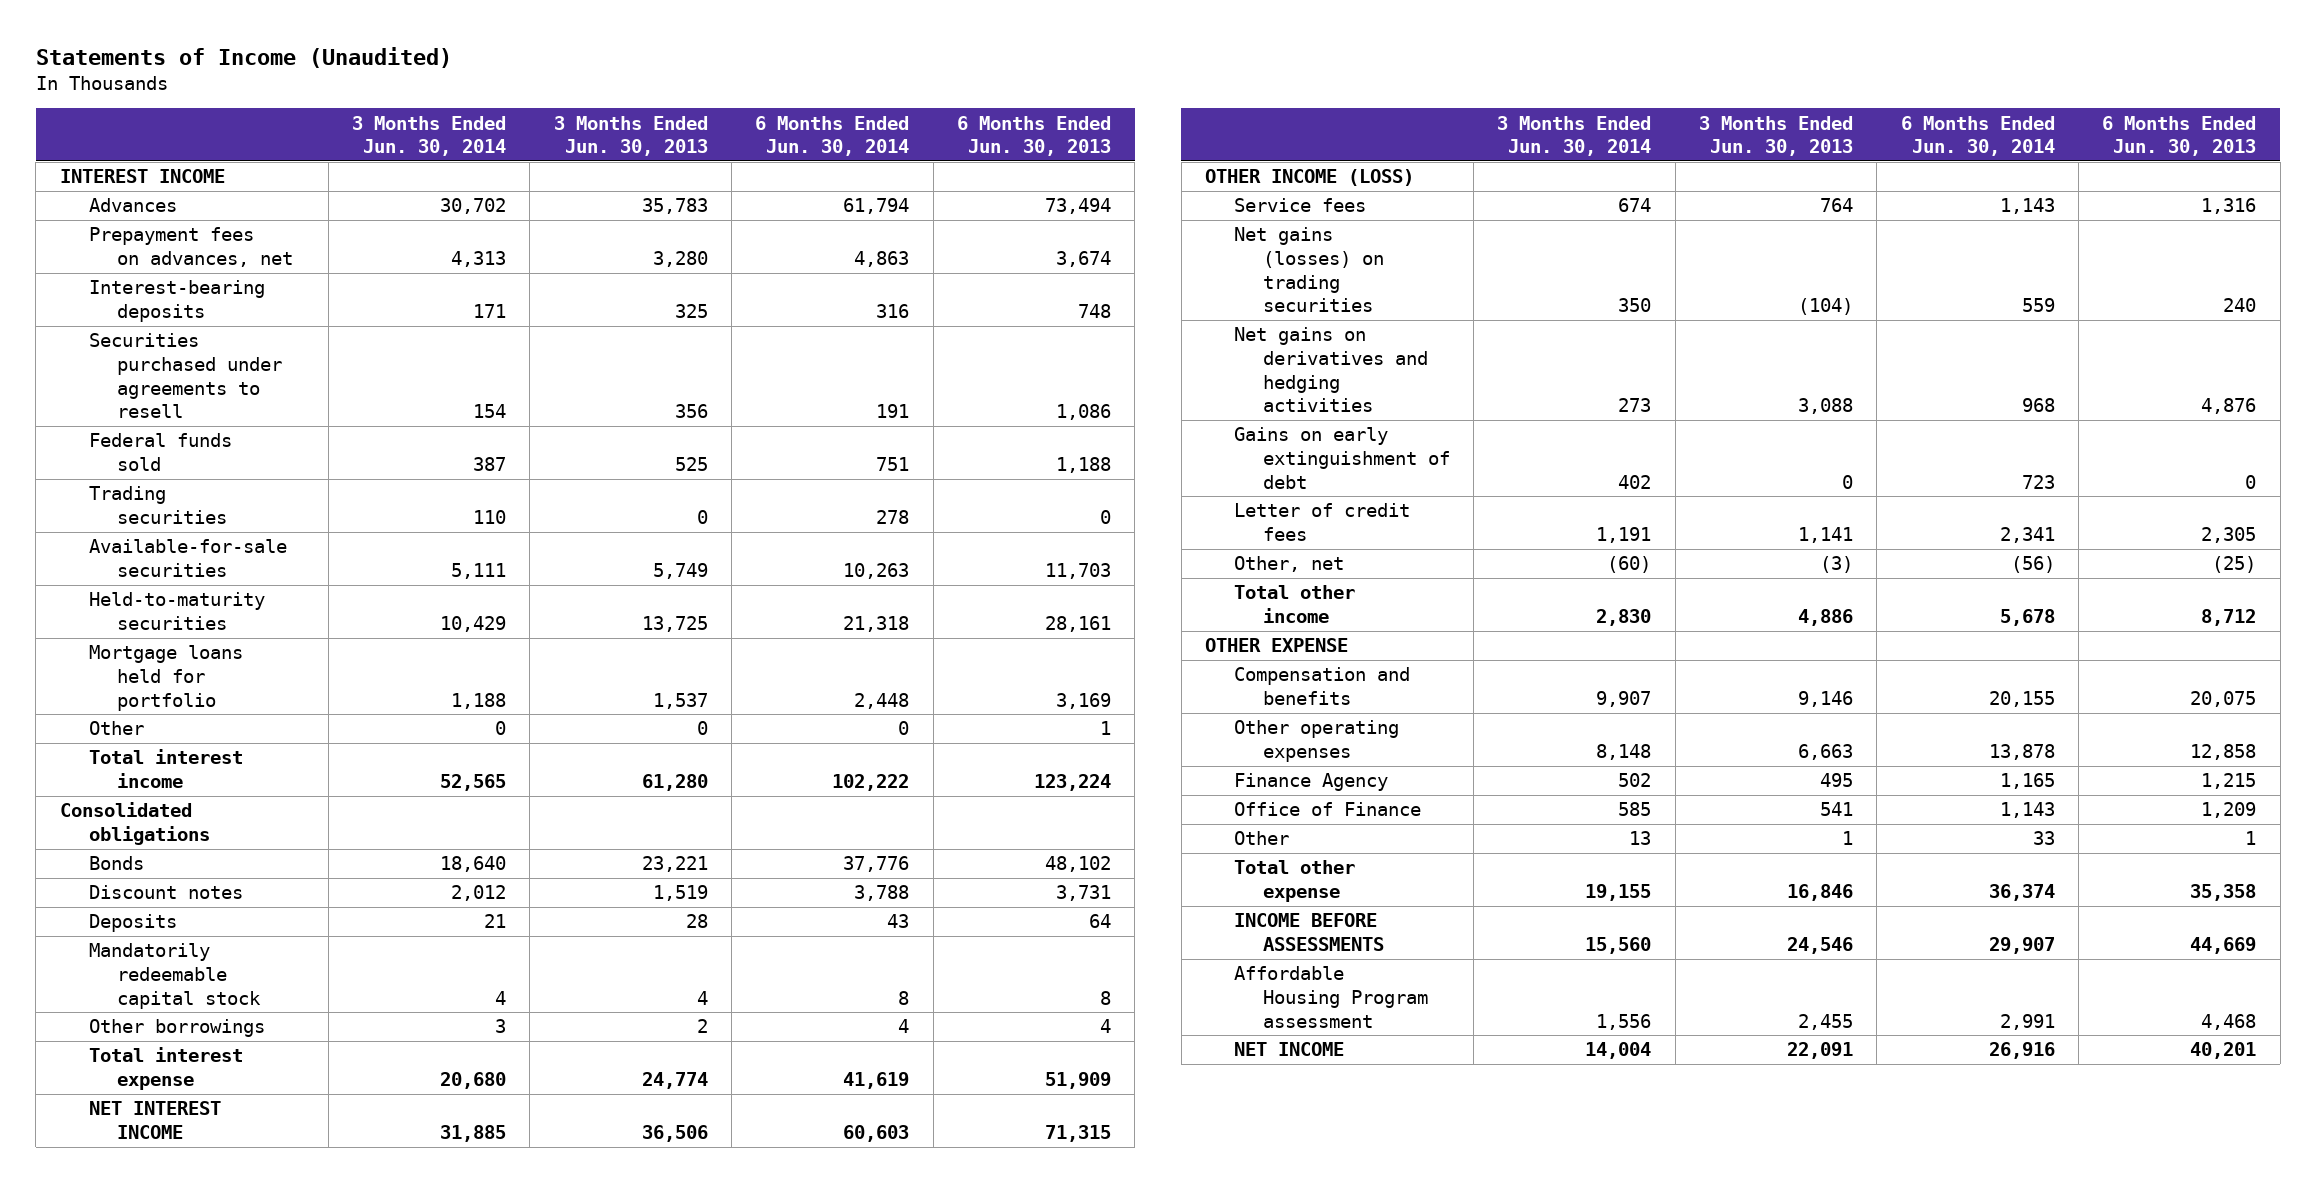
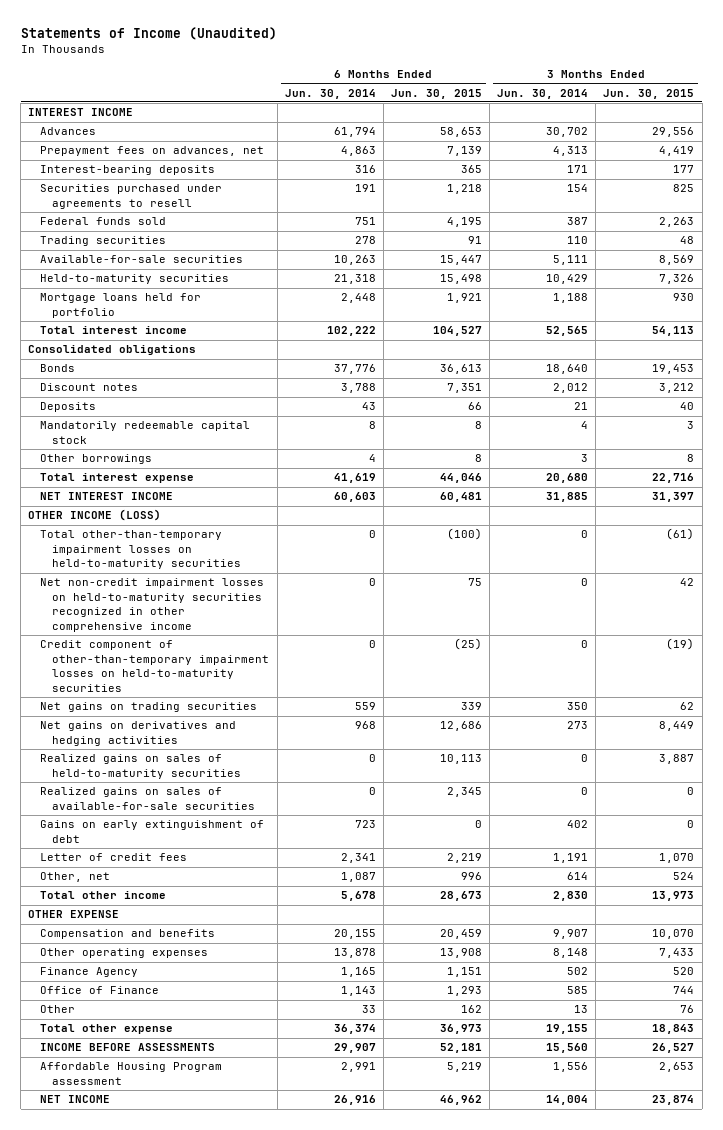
[553,115,708,157] 3 Months Ended Jun. 30, 2013 -> none
[957,115,1112,157] 6 Months Ended Jun. 30, 2013 -> none
none -> [390,88,482,99] Jun. 30, 2015
none -> [603,88,695,99] Jun. 30, 2015
[88,721,144,736] Other -> none
[1233,198,1366,213] Service fees -> none
none -> [40,530,242,570] Total other-than-temporary impairment losses on held-to-maturity securities
none -> [40,578,265,632] Net non-credit impairment losses on held-to-maturity securities recognized in other comprehensive income
none -> [40,640,270,692] Credit component of other-than-temporary impairment losses on held-to-maturity securities
[1233,227,1384,313] Net gains (losses) on trading securities -> [40,702,258,713] Net gains on trading securities
none -> [40,754,242,779] Realized gains on sales of held-to-maturity securities
none -> [40,787,256,810] Realized gains on sales of available-for-sale securities
[1607,556,1652,574] (60) -> [567,872,589,881] 614
[2010,556,2055,574] (56) -> [340,872,376,883] 1,087

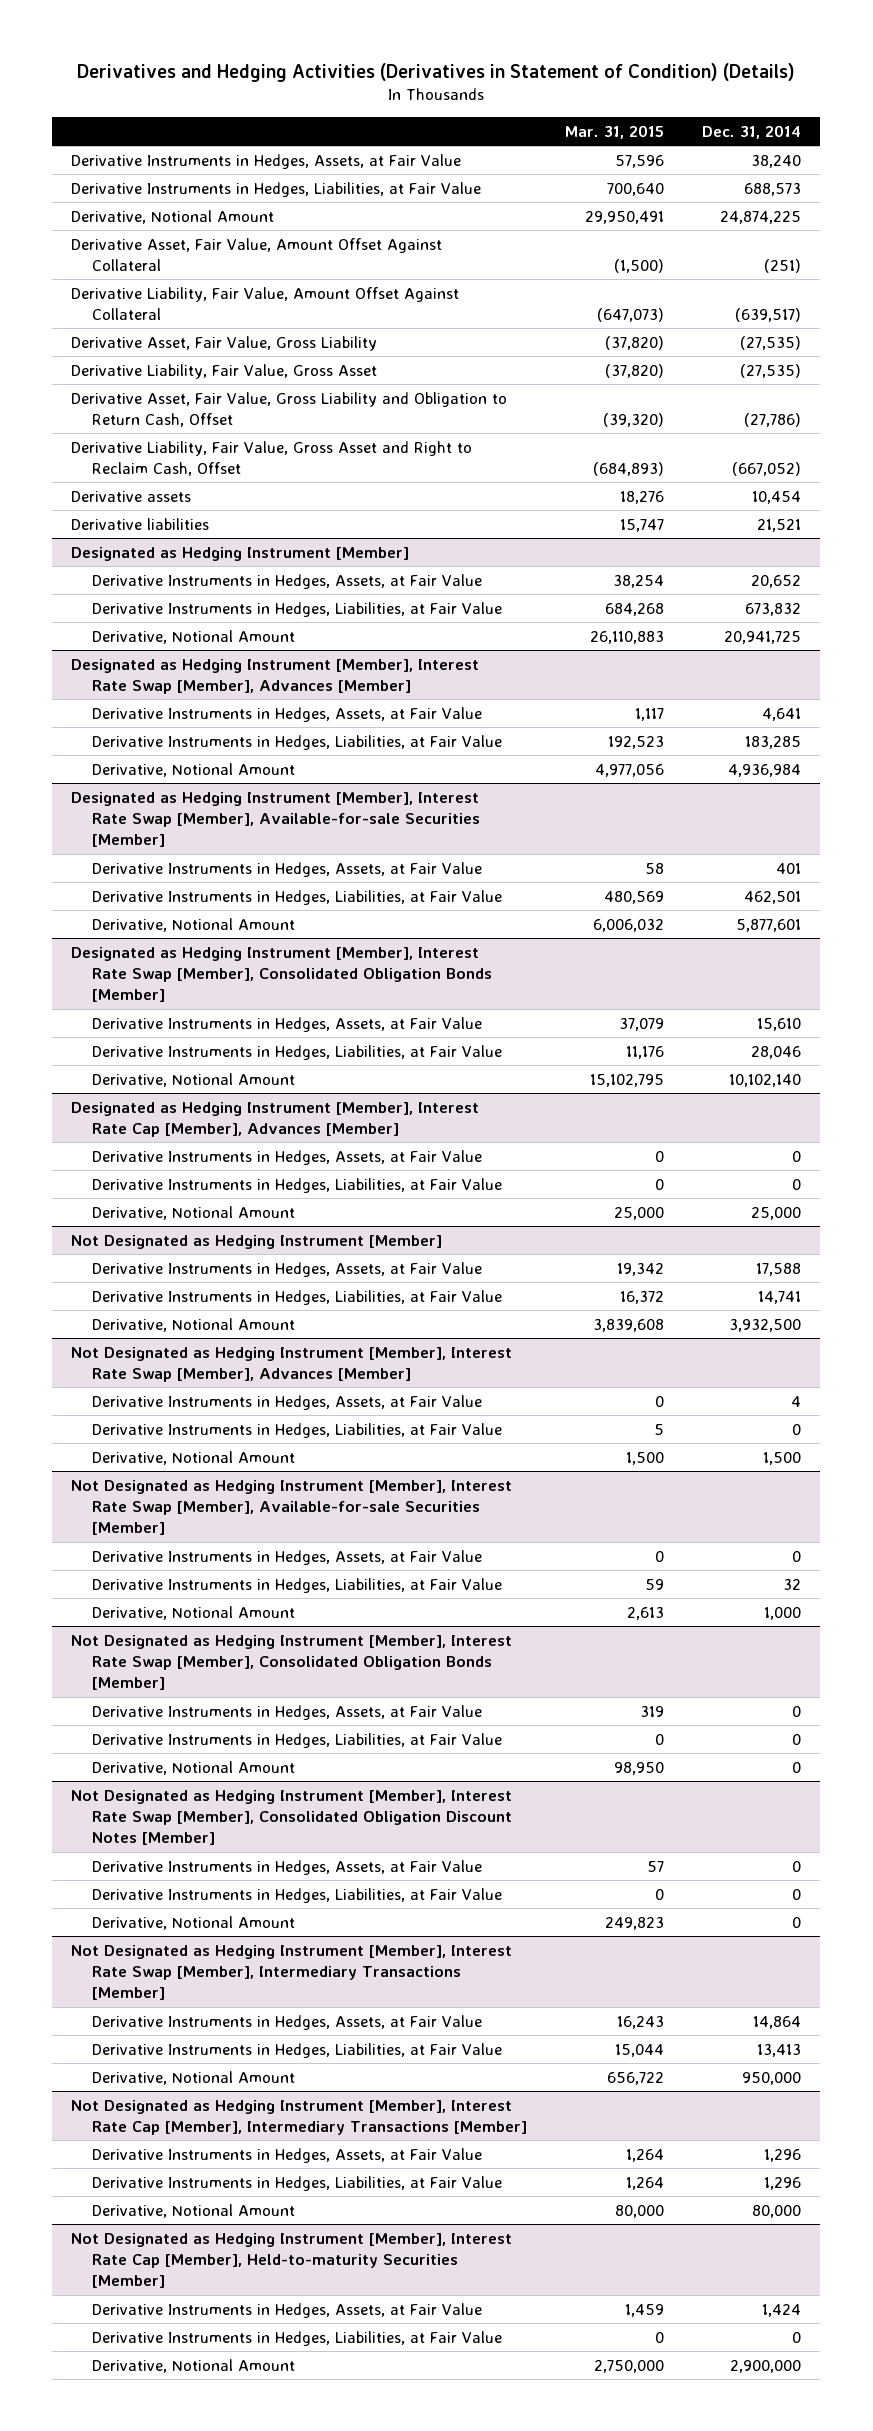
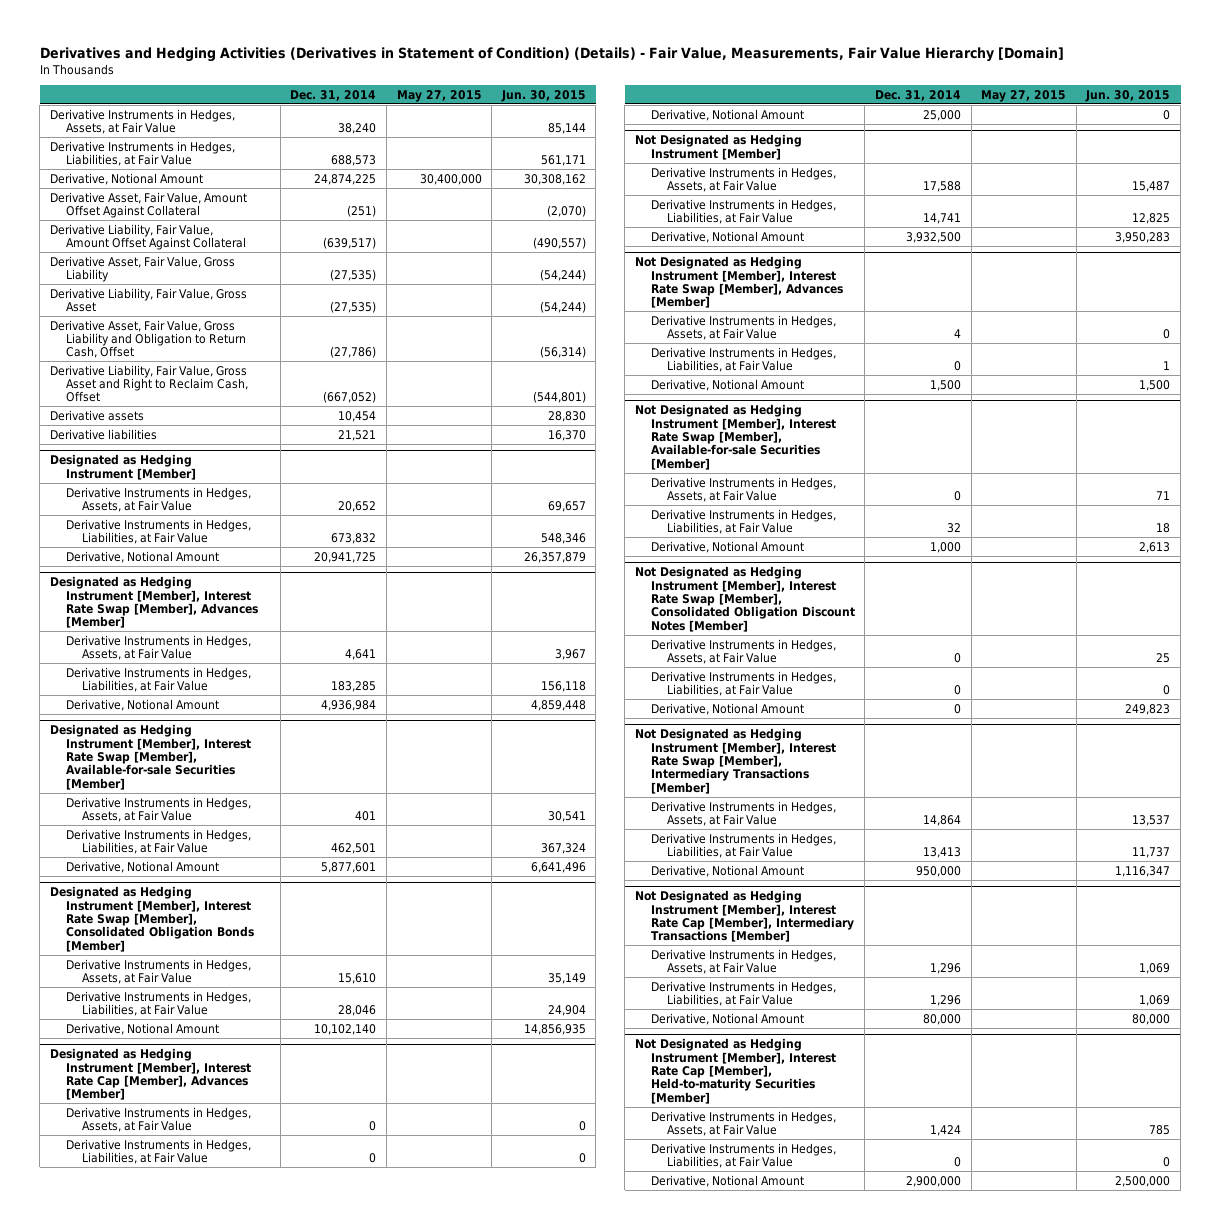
[77,63,796,83] Derivatives and Hedging Activities (Derivatives in Statement of Condition) (Details) -> [39,46,1064,62] Derivatives and Hedging Activities (Derivatives in Statement of Condition) (Details) - Fair Value, Measurements, Fair Value Hierarchy [Domain]
[565,124,665,139] Mar. 31, 2015 -> none
none -> [396,89,482,102] May 27, 2015
none -> [500,89,586,102] Jun. 30, 2015
[71,1634,513,1691] Not Designated as Hedging Instrument [Member], Interest Rate Swap [Member], Consolidated Obligation Bonds [Member] -> none
[92,1704,483,1720] Derivative Instruments in Hedges, Assets, at Fair Value -> none
[92,1732,503,1748] Derivative Instruments in Hedges, Liabilities, at Fair Value -> none
[92,1760,296,1775] Derivative, Notional Amount -> none

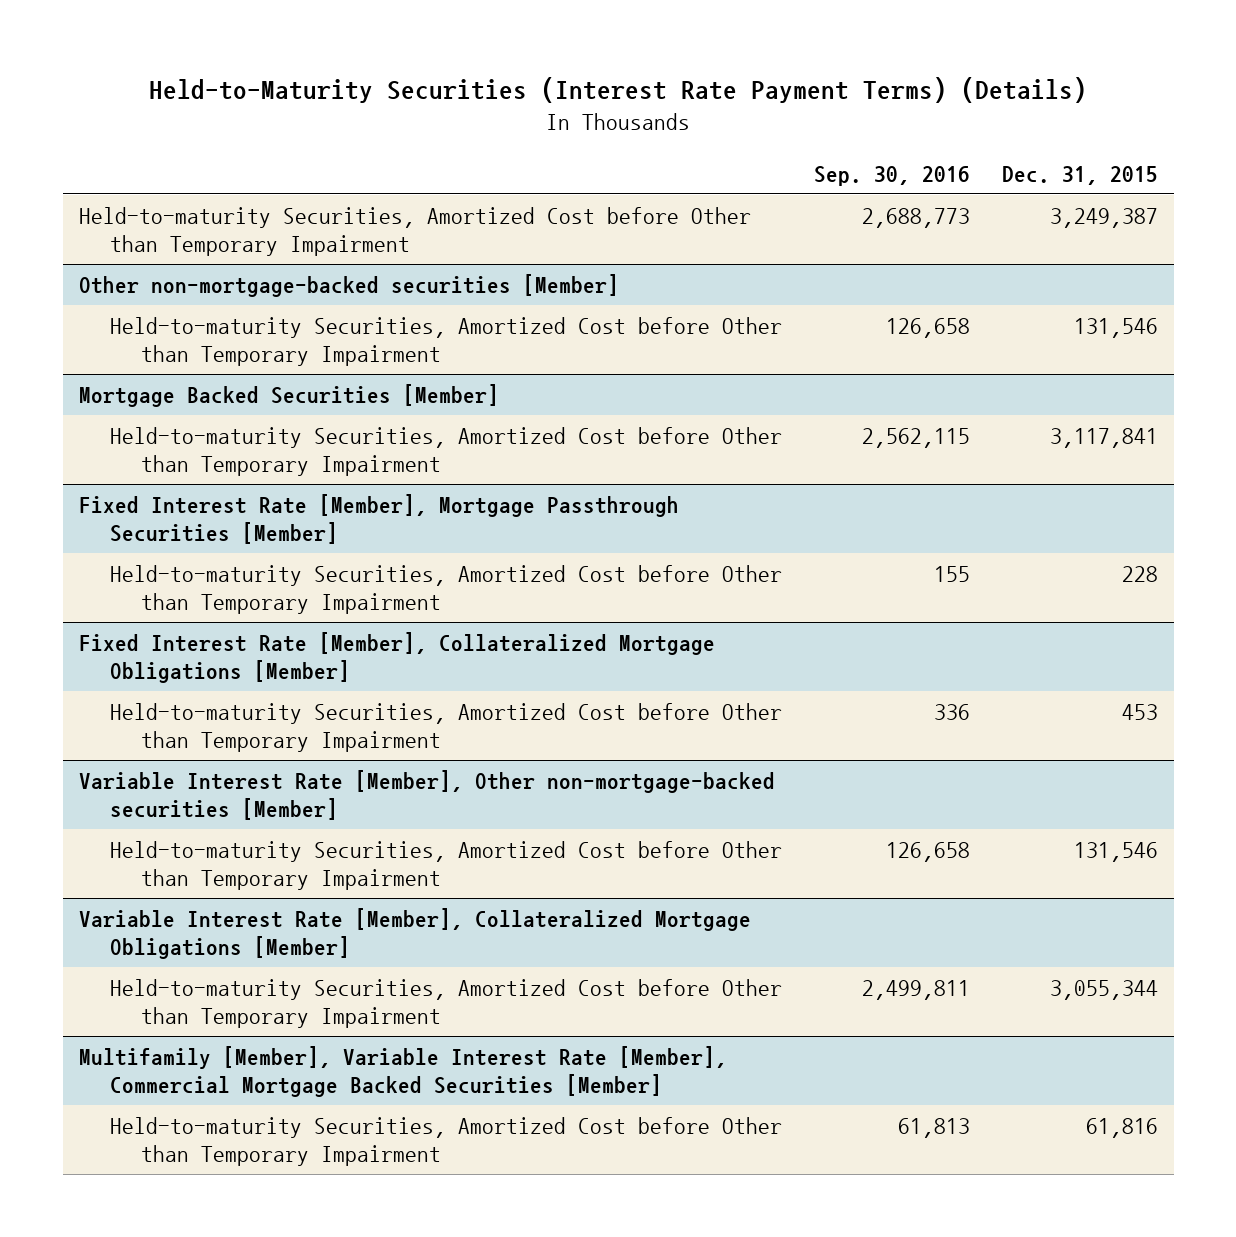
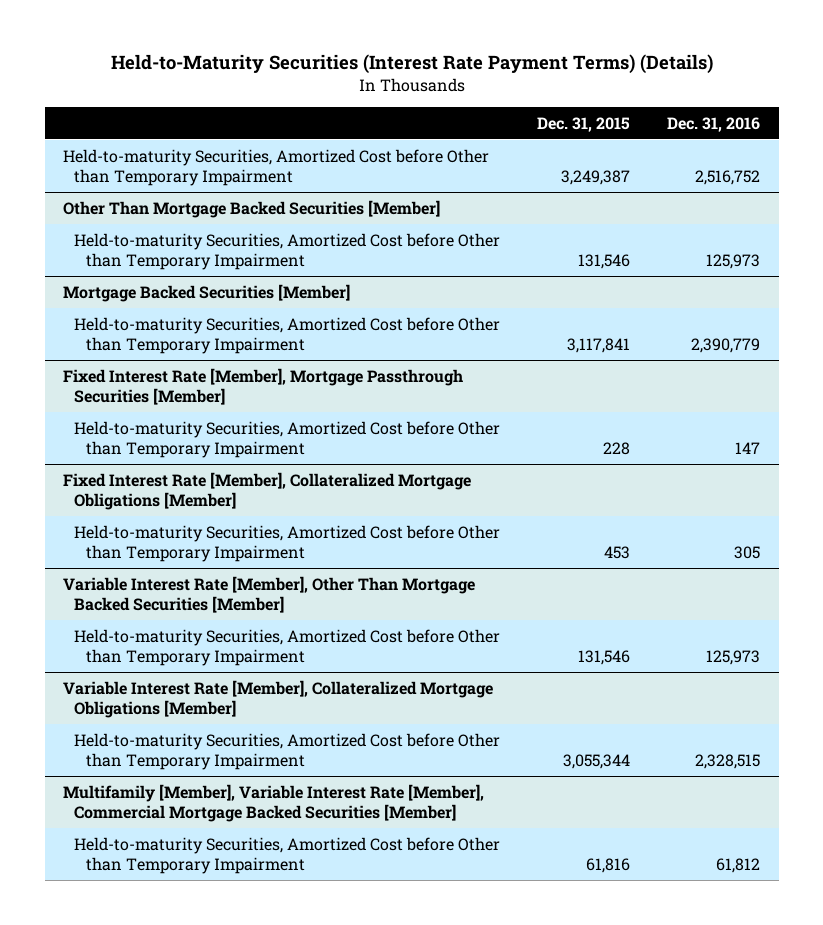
[813,165,970,186] Sep. 30, 2016 -> none
none -> [667,116,761,132] Dec. 31, 2016
[78,274,619,298] Other non-mortgage-backed securities [Member] -> [62,199,440,218] Other Than Mortgage Backed Securities [Member]
[78,770,775,820] Variable Interest Rate [Member], Other non-mortgage-backed securities [Member] -> [62,575,475,614] Variable Interest Rate [Member], Other Than Mortgage Backed Securities [Member]

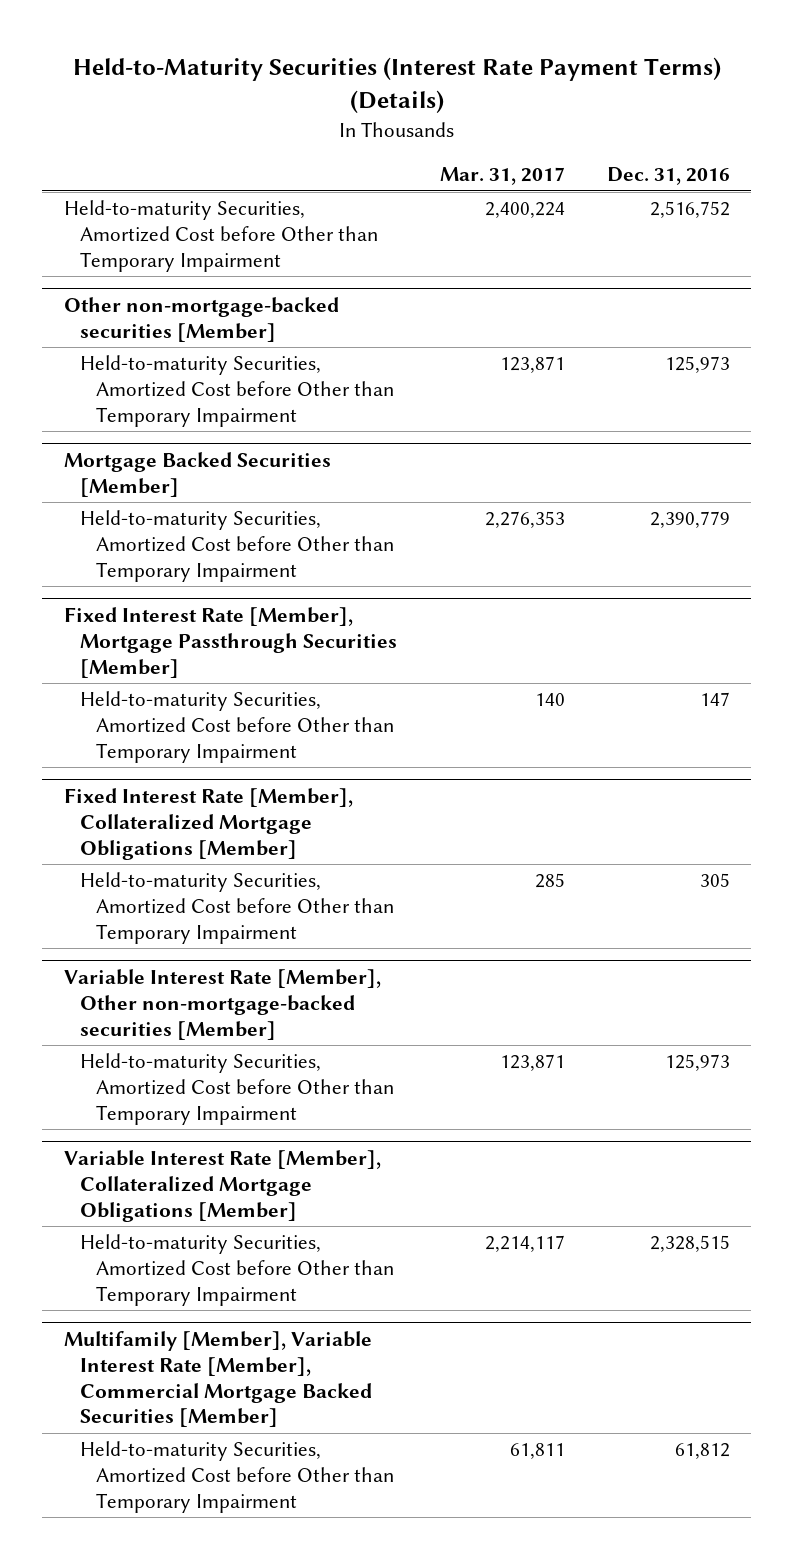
[537,116,631,132] Dec. 31, 2015 -> none
none -> [439,167,565,186] Mar. 31, 2017
[62,199,440,218] Other Than Mortgage Backed Securities [Member] -> [63,297,339,342] Other non-mortgage-backed securities [Member]
[62,575,475,614] Variable Interest Rate [Member], Other Than Mortgage Backed Securities [Member] -> [63,969,381,1040] Variable Interest Rate [Member], Other non-mortgage-backed securities [Member]

